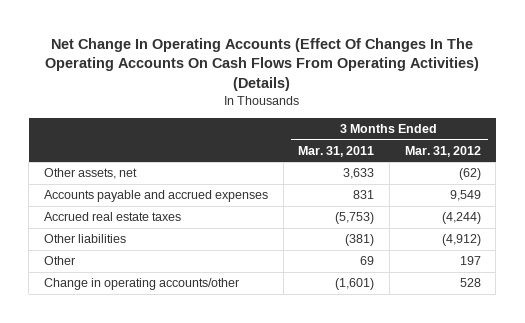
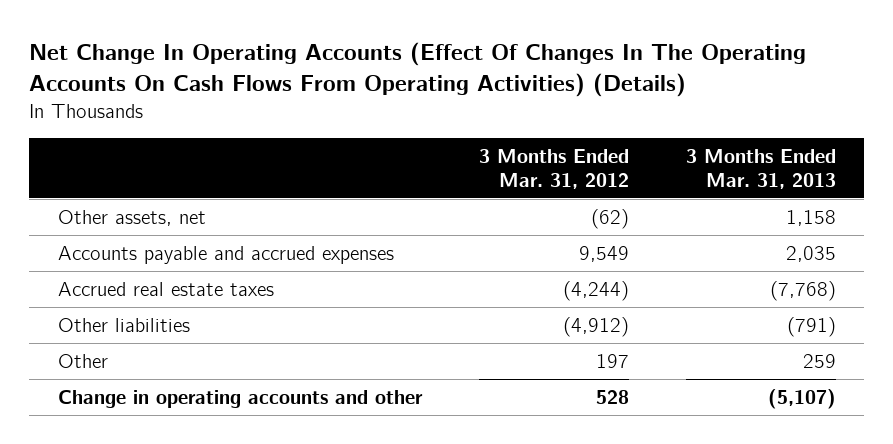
[298,145,375,157] Mar. 31, 2011 -> none
none -> [685,148,836,189] 3 Months Ended Mar. 31, 2013
[43,278,239,291] Change in operating accounts/other -> [57,389,423,408] Change in operating accounts and other

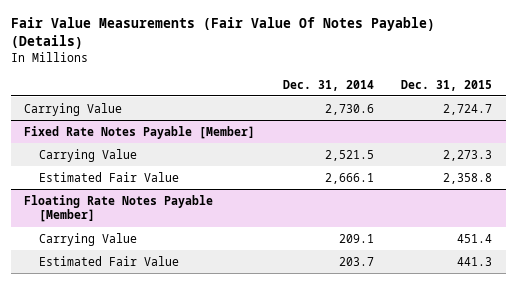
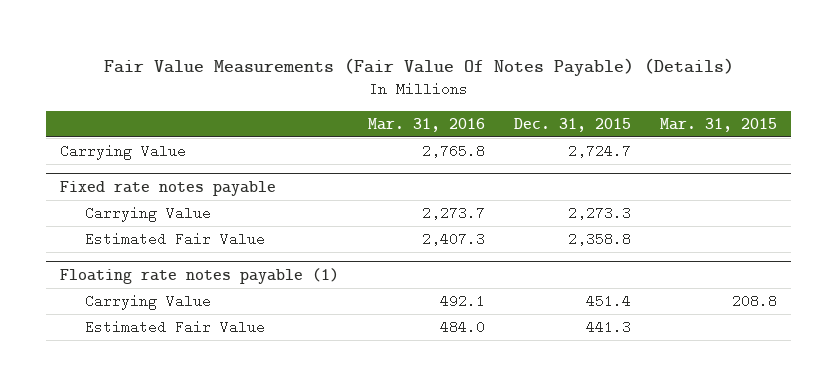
[282,79,374,91] Dec. 31, 2014 -> none
none -> [368,117,486,132] Mar. 31, 2016
none -> [659,117,777,132] Mar. 31, 2015
[24,125,256,139] Fixed Rate Notes Payable [Member] -> [60,180,277,196] Fixed rate notes payable
[24,194,214,223] Floating Rate Notes Payable [Member] -> [60,267,340,284] Floating rate notes payable (1)

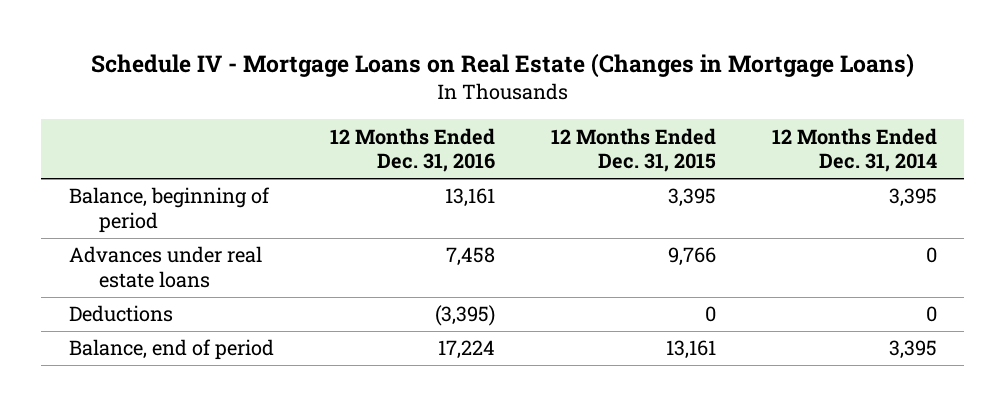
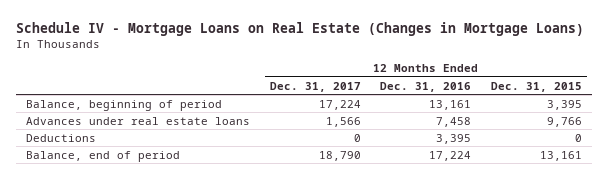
[771,127,937,173] 12 Months Ended Dec. 31, 2014 -> none
none -> [269,81,361,92] Dec. 31, 2017
[435,305,496,327] (3,395) -> [436,133,472,144] 3,395

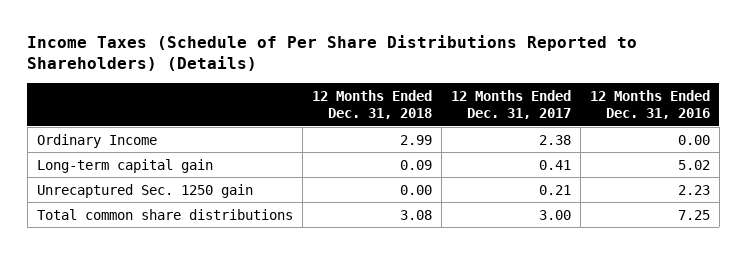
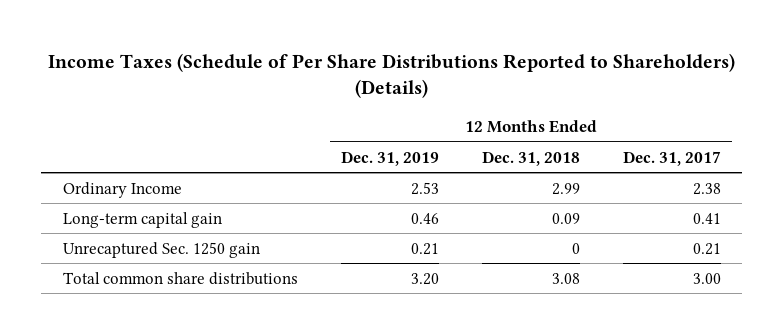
[589,89,710,120] 12 Months Ended Dec. 31, 2016 -> none
none -> [340,150,439,166] Dec. 31, 2019
[399,184,432,195] 0.00 -> [571,242,580,254] 0

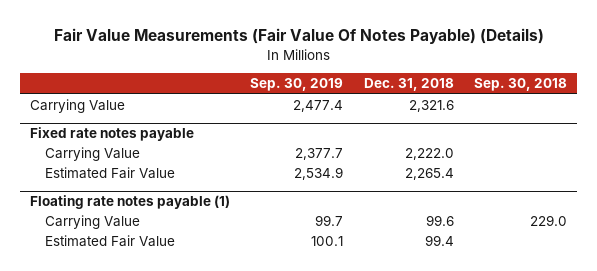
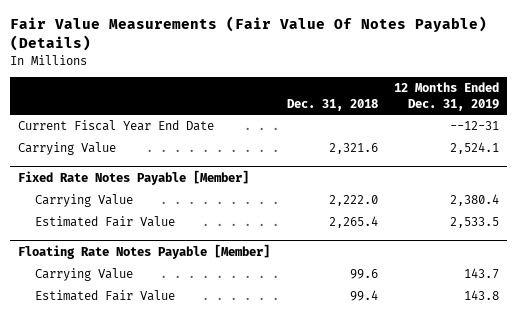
[250,78,344,92] Sep. 30, 2019 -> none
[474,78,568,92] Sep. 30, 2018 -> none
none -> [394,82,500,111] 12 Months Ended Dec. 31, 2019
none -> [18,120,215,132] Current Fiscal Year End Date
[30,127,195,142] Fixed rate notes payable -> [18,169,250,185] Fixed Rate Notes Payable [Member]
[30,195,231,210] Floating rate notes payable (1) -> [18,243,271,259] Floating Rate Notes Payable [Member]

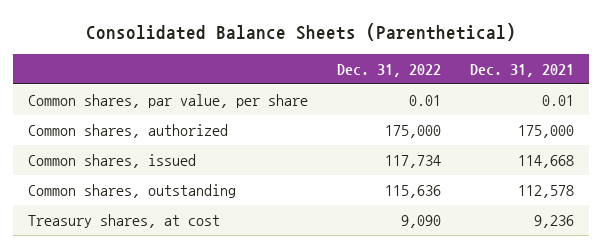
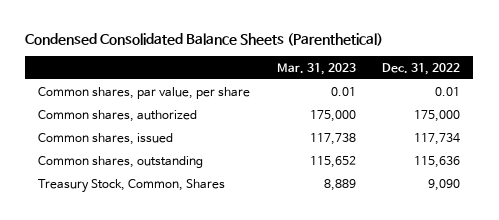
[86,23,517,42] Consolidated Balance Sheets (Parenthetical) -> [25,32,384,46] Condensed Consolidated Balance Sheets (Parenthetical)
[470,64,575,78] Dec. 31, 2021 -> none
none -> [276,62,356,75] Mar. 31, 2023
[27,213,220,228] Treasury shares, at cost -> none
none -> [38,178,226,193] Treasury Stock, Common, Shares

